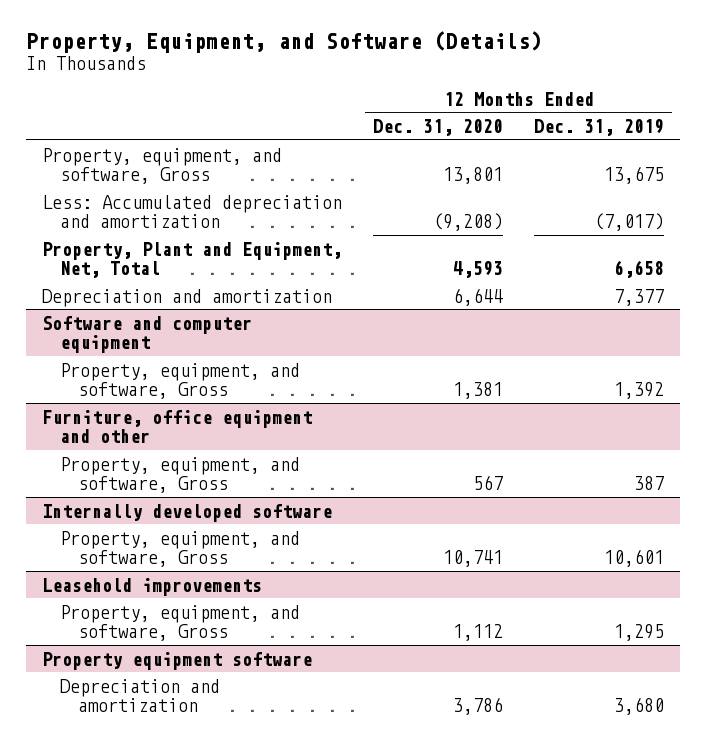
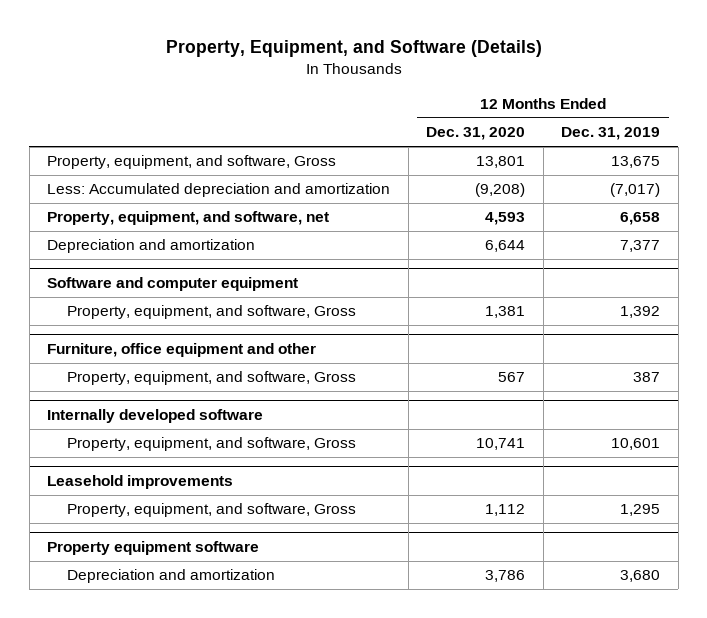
[41,241,342,279] Property, Plant and Equipment, Net, Total -> [47,211,330,226] Property, equipment, and software, net

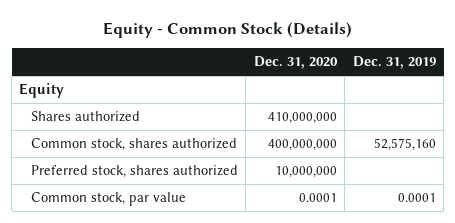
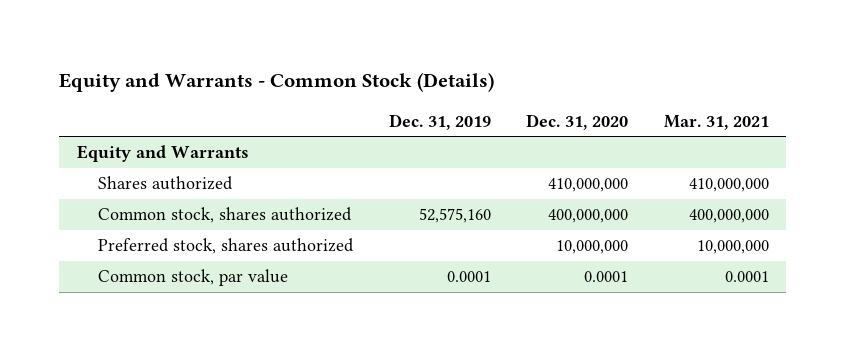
[102,21,352,38] Equity - Common Stock (Details) -> [59,72,495,93] Equity and Warrants - Common Stock (Details)
none -> [663,114,769,130] Mar. 31, 2021
[19,83,65,99] Equity -> [77,145,250,163] Equity and Warrants

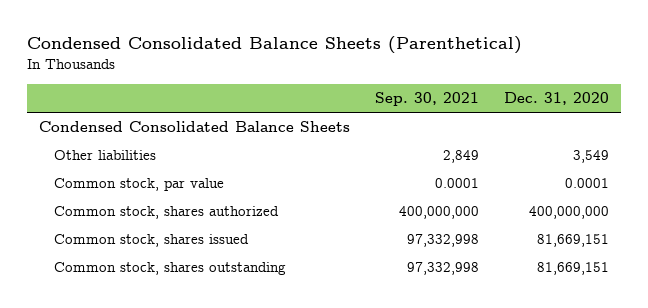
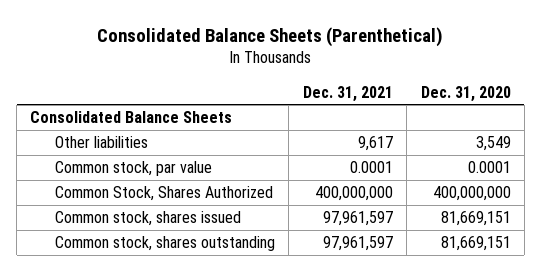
[26,36,522,55] Condensed Consolidated Balance Sheets (Parenthetical) -> [97,26,444,47] Consolidated Balance Sheets (Parenthetical)
[374,92,479,107] Sep. 30, 2021 -> none
none -> [302,85,393,102] Dec. 31, 2021
[38,121,350,133] Condensed Consolidated Balance Sheets -> [30,111,233,124] Consolidated Balance Sheets
[53,206,279,220] Common stock, shares authorized -> [54,186,273,202] Common Stock, Shares Authorized

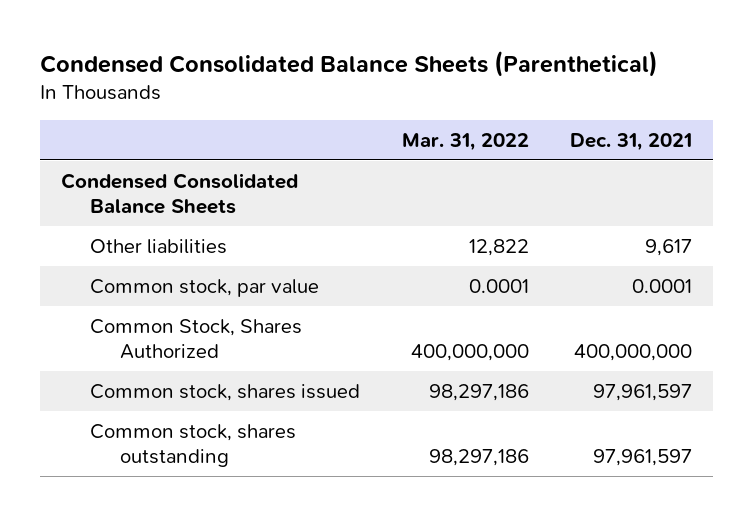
[97,26,444,47] Consolidated Balance Sheets (Parenthetical) -> [39,50,658,77] Condensed Consolidated Balance Sheets (Parenthetical)
[420,85,511,102] Dec. 31, 2020 -> none
none -> [401,132,529,151] Mar. 31, 2022
[30,111,233,124] Consolidated Balance Sheets -> [60,172,298,215] Condensed Consolidated Balance Sheets

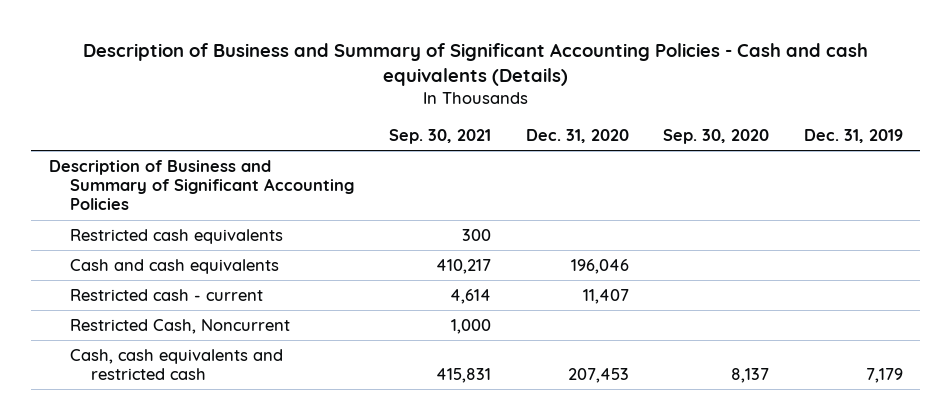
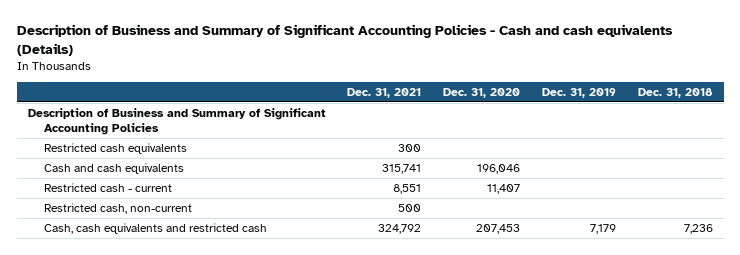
[388,129,491,145] Sep. 30, 2021 -> none
[663,129,770,145] Sep. 30, 2020 -> none
none -> [347,88,422,99] Dec. 31, 2021
none -> [637,88,713,99] Dec. 31, 2018
[70,318,291,334] Restricted Cash, Noncurrent -> [43,202,192,214] Restricted cash, non-current

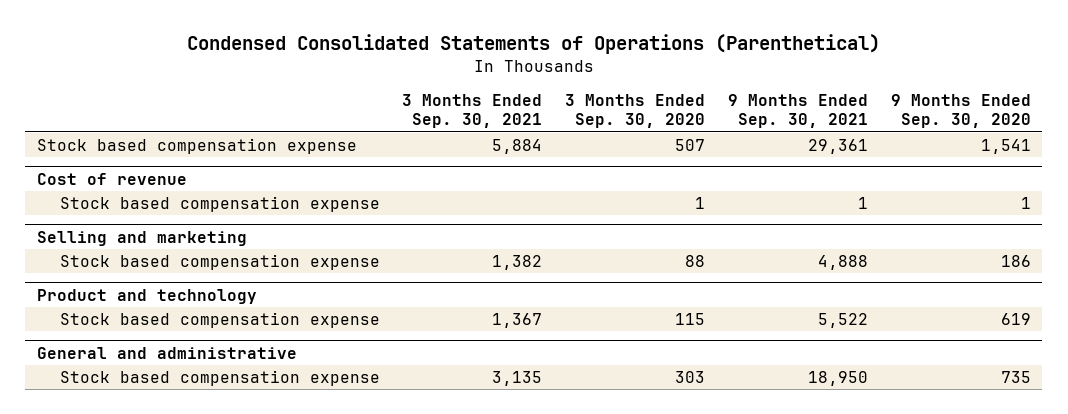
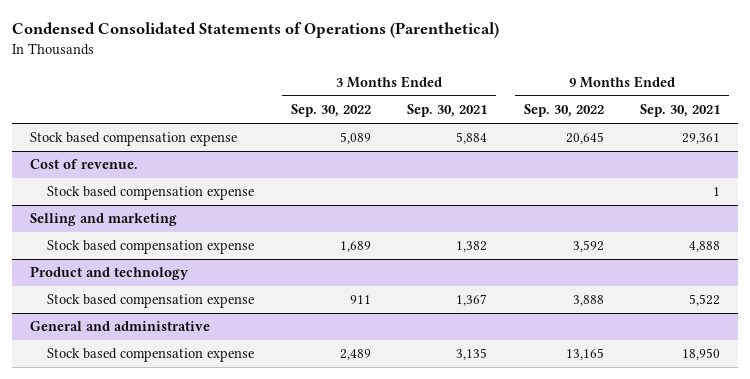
[565,94,706,129] 3 Months Ended Sep. 30, 2020 -> none
[890,94,1031,129] 9 Months Ended Sep. 30, 2020 -> none
none -> [290,104,371,118] Sep. 30, 2022
none -> [523,104,604,118] Sep. 30, 2022
[36,172,187,185] Cost of revenue -> [30,159,139,170] Cost of revenue.

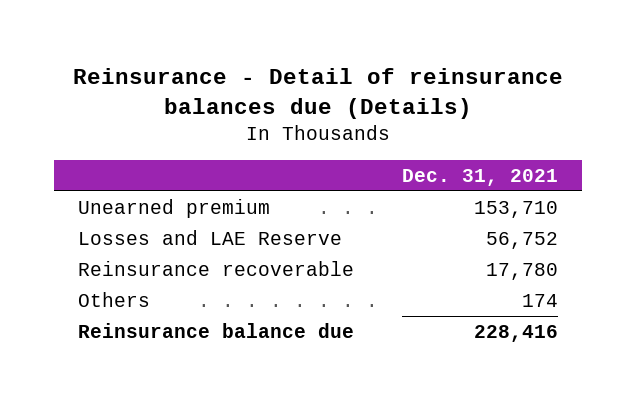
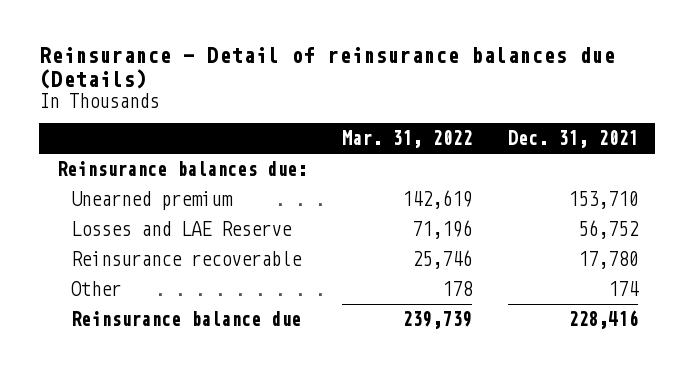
none -> [342,130,473,149] Mar. 31, 2022
none -> [56,161,307,177] Reinsurance balances due:
[77,292,150,308] Others -> [70,281,121,297] Other

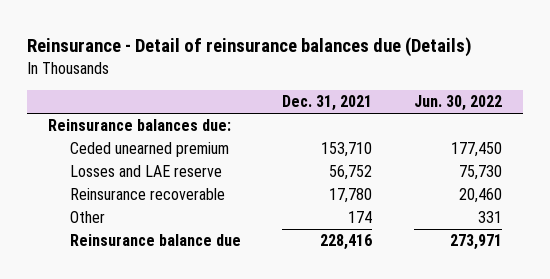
[342,130,473,149] Mar. 31, 2022 -> none
none -> [413,95,502,112] Jun. 30, 2022
[70,191,233,211] Unearned premium -> [69,142,229,158] Ceded unearned premium
[70,221,292,237] Losses and LAE Reserve -> [69,165,222,178] Losses and LAE reserve

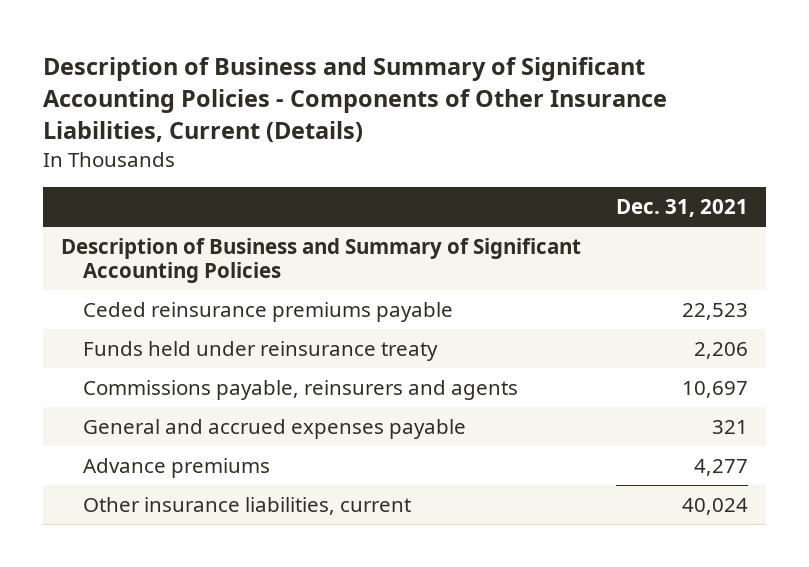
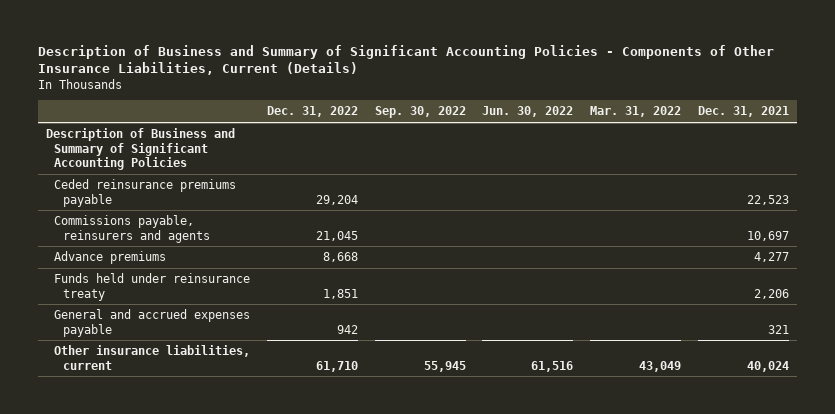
none -> [267,106,359,118] Dec. 31, 2022
none -> [374,106,466,119] Sep. 30, 2022
none -> [482,106,574,118] Jun. 30, 2022
none -> [589,106,681,118] Mar. 31, 2022
[82,340,438,361] Funds held under reinsurance treaty -> [54,273,251,301] Funds held under reinsurance treaty
[82,418,466,439] General and accrued expenses payable -> [54,309,251,337] General and accrued expenses payable

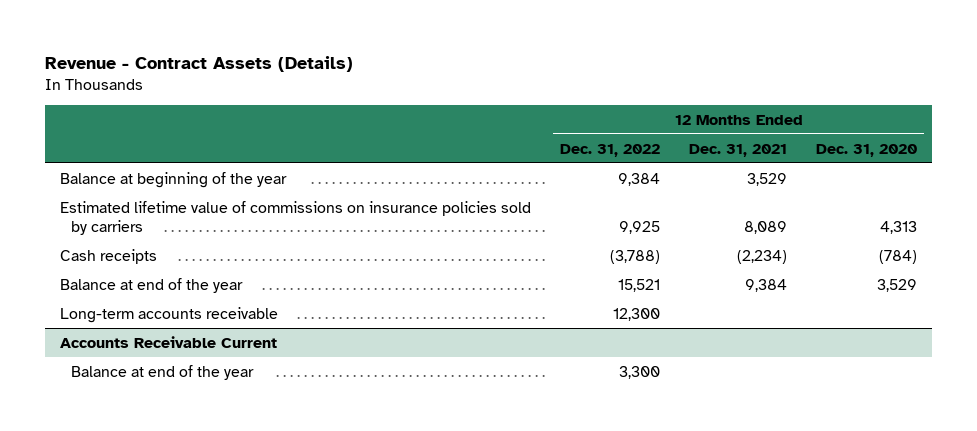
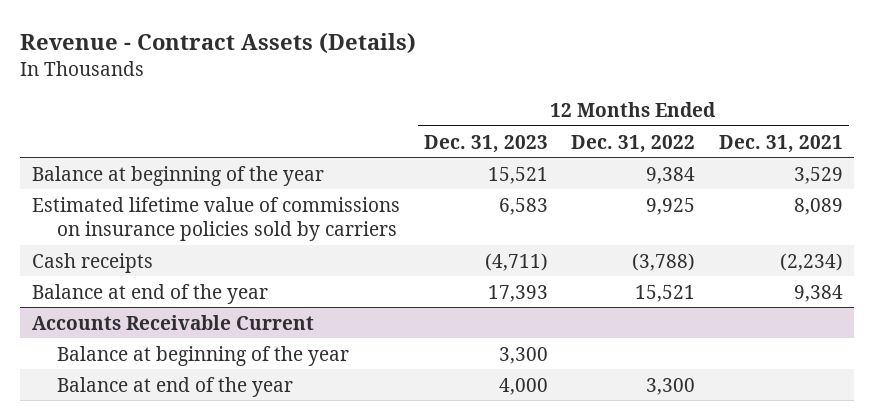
[816,143,918,157] Dec. 31, 2020 -> none
none -> [423,134,548,153] Dec. 31, 2023
[59,306,278,323] Long-term accounts receivable -> none
none -> [56,345,349,366] Balance at beginning of the year

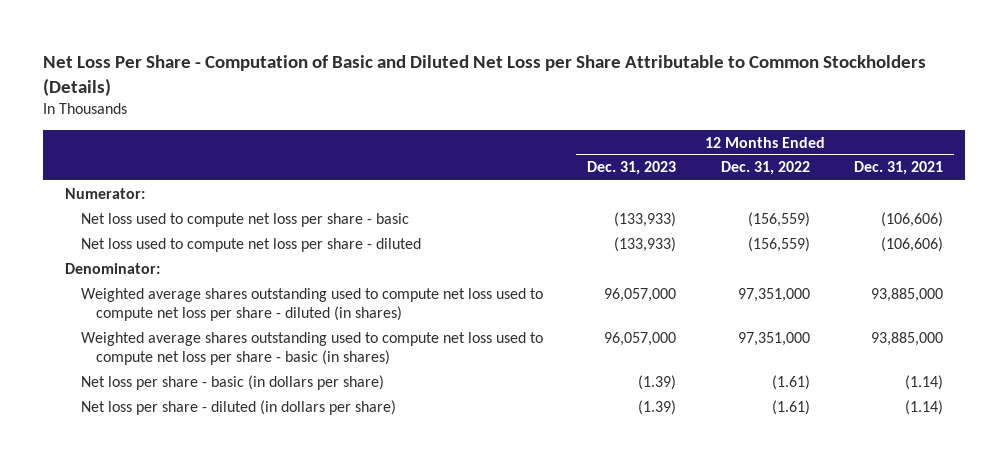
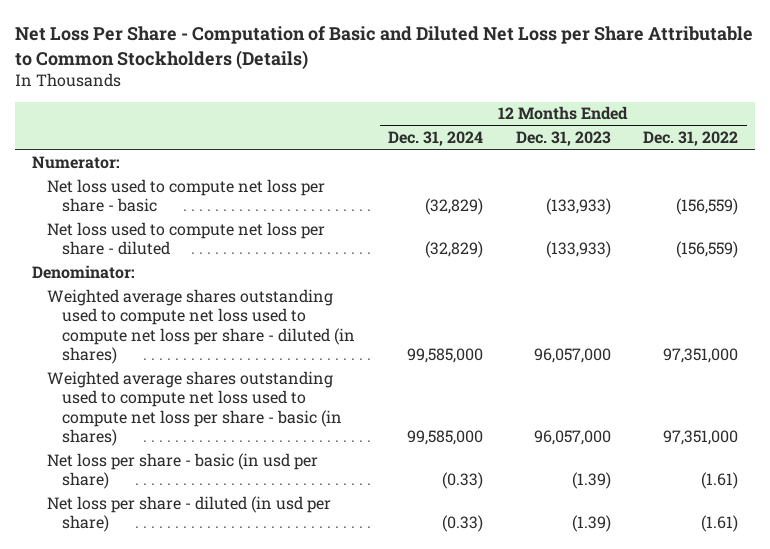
[854,161,944,176] Dec. 31, 2021 -> none
none -> [387,131,483,147] Dec. 31, 2024
[80,374,384,390] Net loss per share - basic (in dollars per share) -> [46,452,318,490] Net loss per share - basic (in usd per share)
[80,399,396,415] Net loss per share - diluted (in dollars per share) -> [46,495,331,533] Net loss per share - diluted (in usd per share)

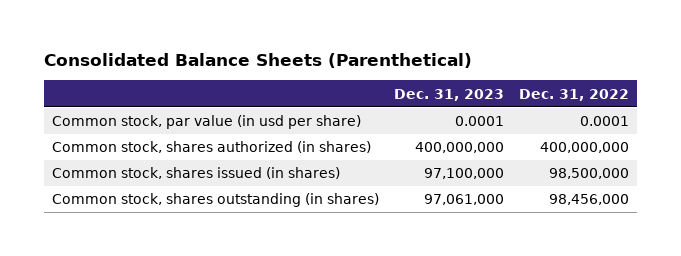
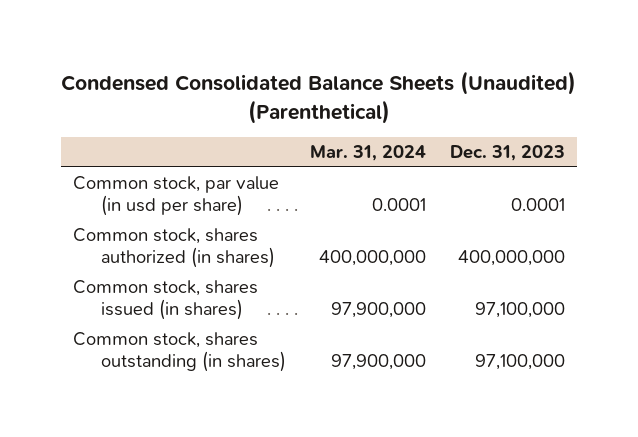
[43,52,472,68] Consolidated Balance Sheets (Parenthetical) -> [61,70,577,124] Condensed Consolidated Balance Sheets (Unaudited) (Parenthetical)
[518,88,629,101] Dec. 31, 2022 -> none
none -> [310,145,427,162] Mar. 31, 2024
[423,194,504,206] 97,061,000 -> [474,354,565,371] 97,100,000

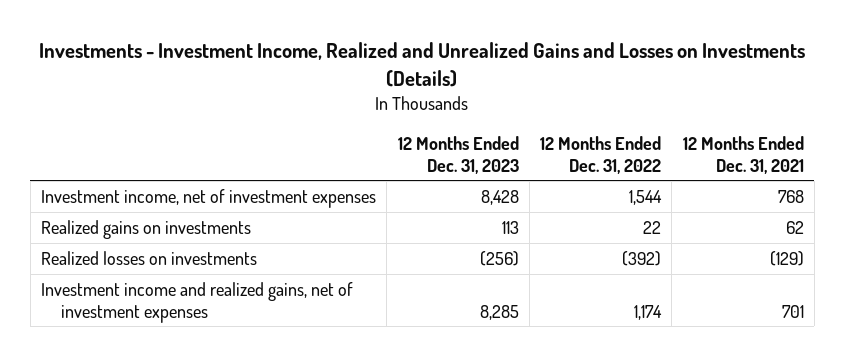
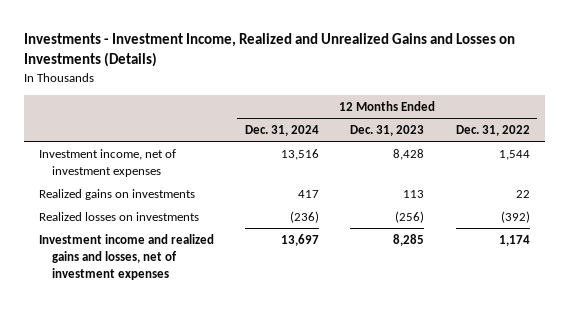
[682,135,804,174] 12 Months Ended Dec. 31, 2021 -> none
none -> [245,125,320,137] Dec. 31, 2024
[40,281,353,323] Investment income and realized gains, net of investment expenses -> [39,233,215,280] Investment income and realized gains and losses, net of investment expenses

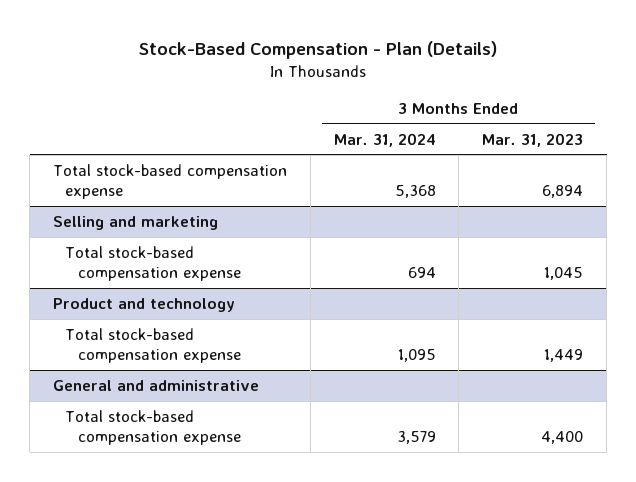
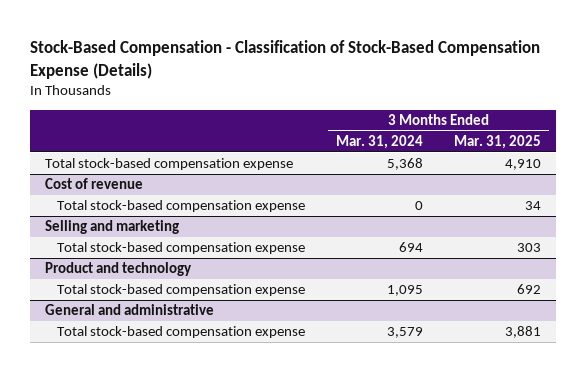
[139,40,498,59] Stock-Based Compensation - Plan (Details) -> [29,39,540,79] Stock-Based Compensation - Classification of Stock-Based Compensation Expense (Details)
[482,132,584,147] Mar. 31, 2023 -> none
none -> [453,134,541,149] Mar. 31, 2025
none -> [45,178,144,190] Cost of revenue
none -> [57,200,306,213] Total stock-based compensation expense

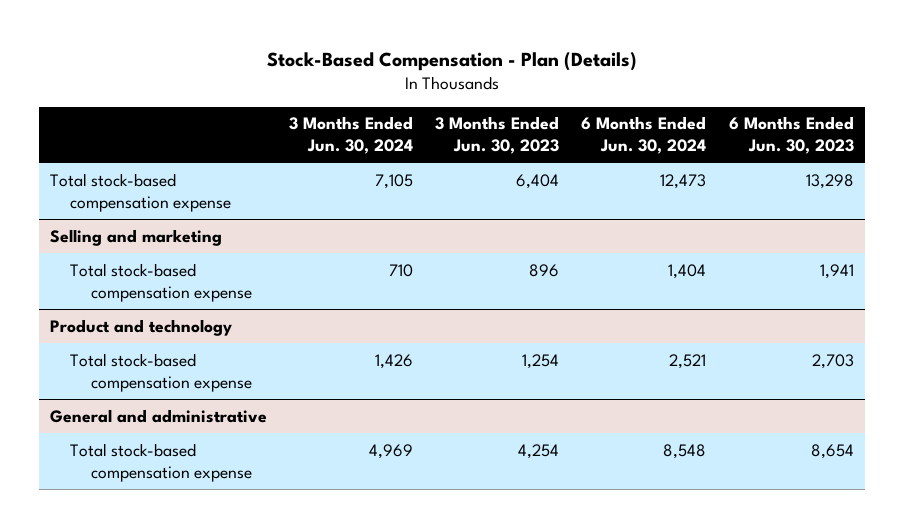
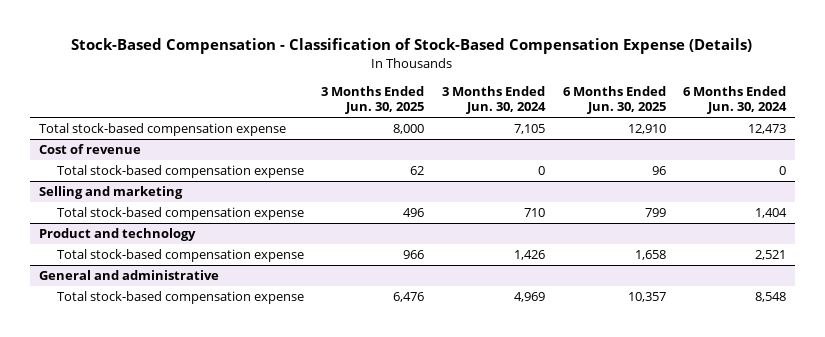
[266,51,637,71] Stock-Based Compensation - Plan (Details) -> [71,38,753,55] Stock-Based Compensation - Classification of Stock-Based Compensation Expense (Details)
[435,116,560,155] 3 Months Ended Jun. 30, 2023 -> none
[728,116,854,155] 6 Months Ended Jun. 30, 2023 -> none
none -> [321,85,425,115] 3 Months Ended Jun. 30, 2025
none -> [562,85,666,115] 6 Months Ended Jun. 30, 2025
none -> [38,143,141,154] Cost of revenue
none -> [56,164,304,178] Total stock-based compensation expense

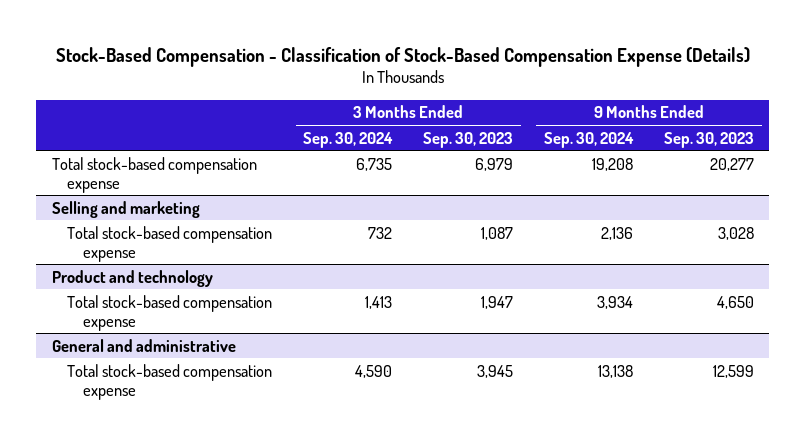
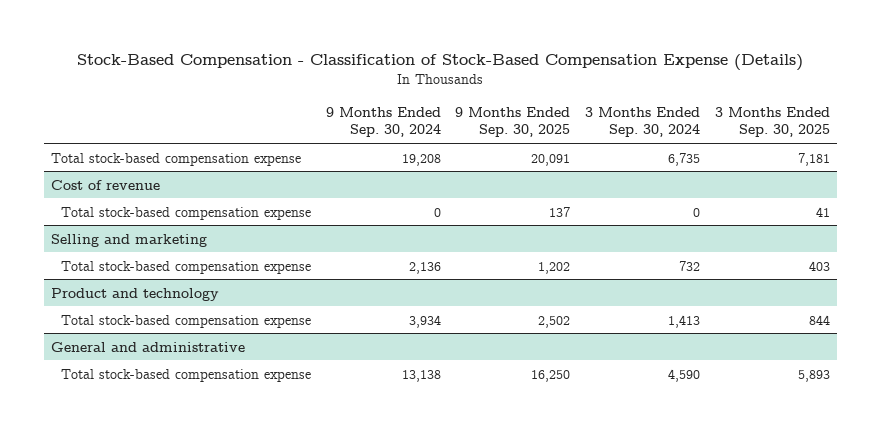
[423,131,514,148] Sep. 30, 2023 -> none
[663,131,754,148] Sep. 30, 2023 -> none
none -> [455,106,571,138] 9 Months Ended Sep. 30, 2025
none -> [714,106,830,138] 3 Months Ended Sep. 30, 2025
none -> [51,179,161,190] Cost of revenue
none -> [61,206,312,220] Total stock-based compensation expense

